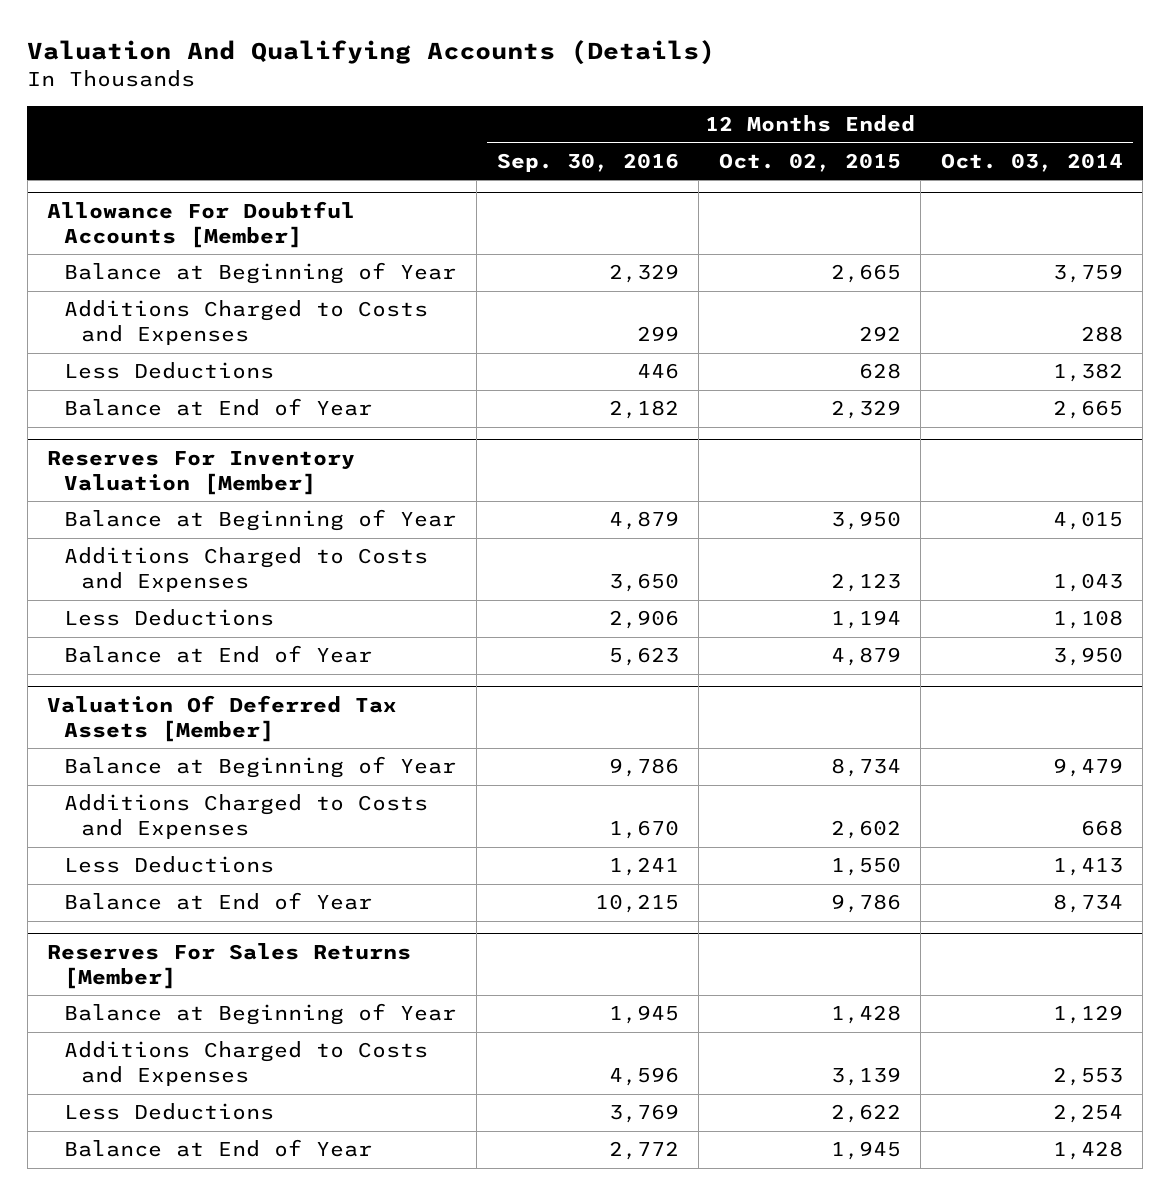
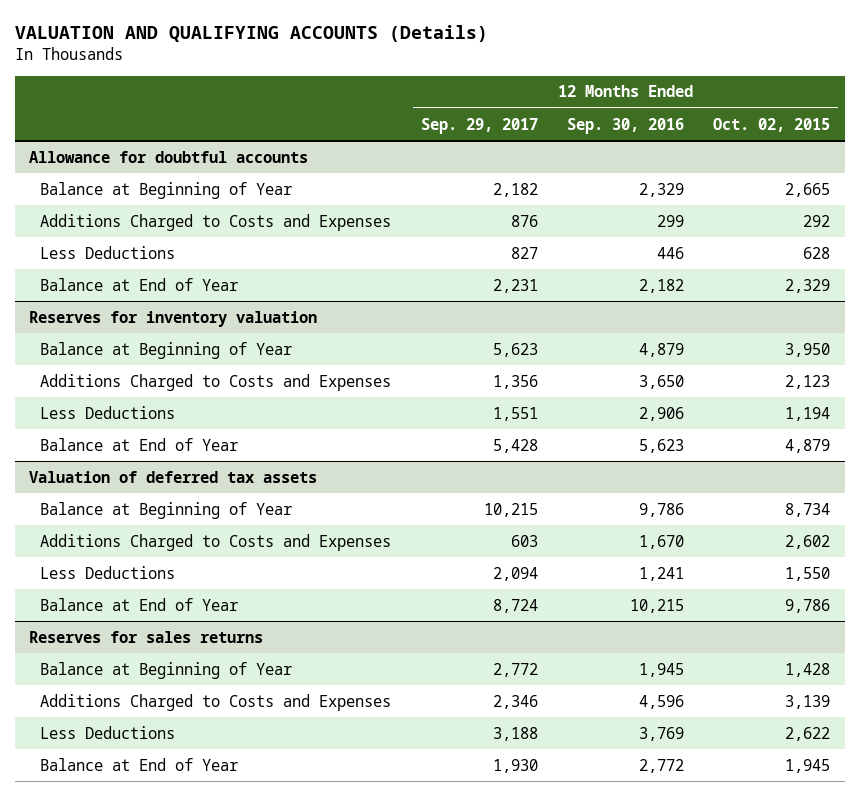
[27,39,716,65] Valuation And Qualifying Accounts (Details) -> [14,24,488,42] VALUATION AND QUALIFYING ACCOUNTS (Details)
[940,152,1123,172] Oct. 03, 2014 -> none
none -> [420,117,538,134] Sep. 29, 2017
[47,200,356,248] Allowance For Doubtful Accounts [Member] -> [29,150,309,163] Allowance for doubtful accounts
[47,450,356,495] Reserves For Inventory Valuation [Member] -> [29,310,318,327] Reserves for inventory valuation
[47,694,398,742] Valuation Of Deferred Tax Assets [Member] -> [29,470,318,483] Valuation of deferred tax assets
[47,942,412,989] Reserves For Sales Returns [Member] -> [29,630,264,643] Reserves for sales returns

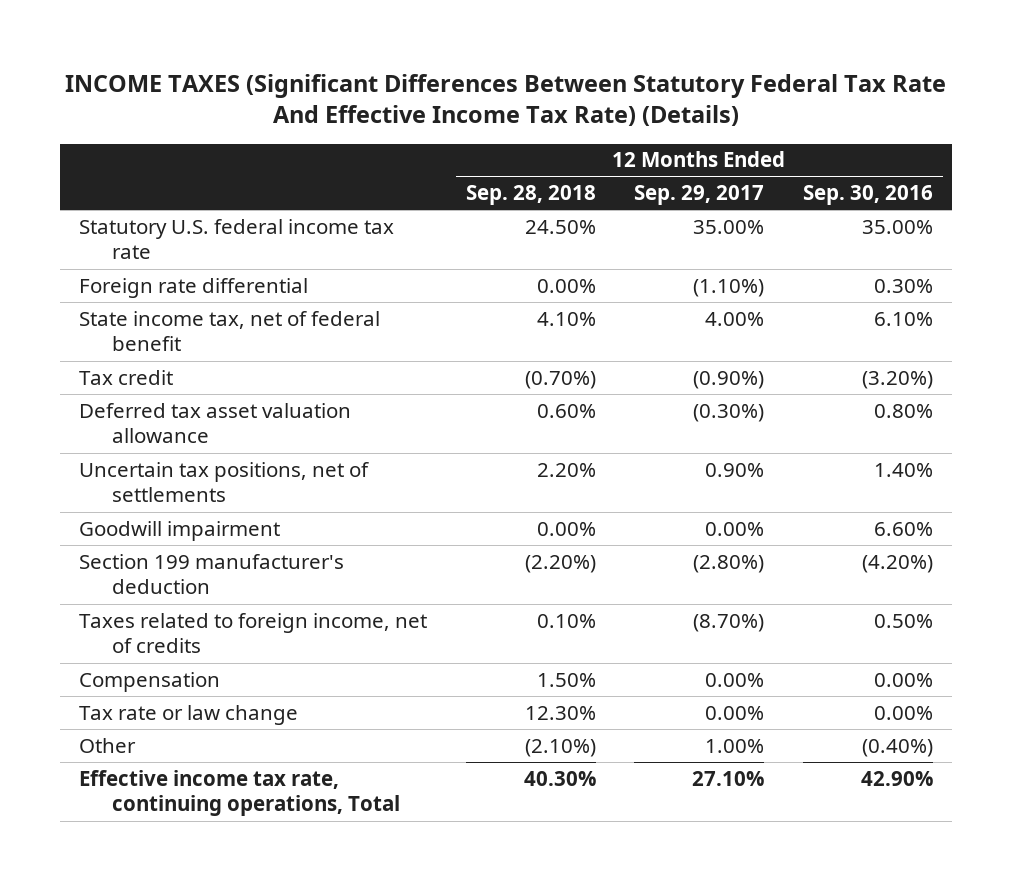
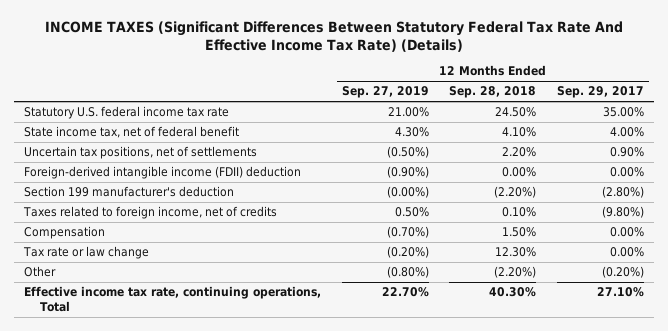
[802,185,933,206] Sep. 30, 2016 -> none
none -> [341,86,429,99] Sep. 27, 2019
[79,277,309,298] Foreign rate differential -> none
[79,369,174,385] Tax credit -> none
[79,402,352,444] Deferred tax asset valuation allowance -> none
[79,520,281,541] Goodwill impairment -> none
none -> [24,166,302,180] Foreign-derived intangible income (FDII) deduction
[693,613,765,632] (8.70%) -> [602,206,645,219] (9.80%)
[524,738,596,757] (2.10%) -> [494,266,537,279] (2.20%)
[705,738,765,753] 1.00% -> [602,266,645,279] (0.20%)

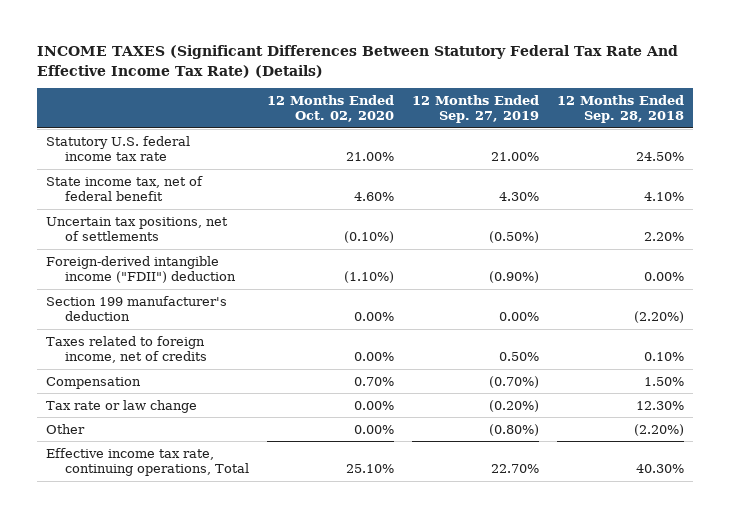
[557,86,645,99] Sep. 29, 2017 -> none
none -> [267,94,395,123] 12 Months Ended Oct. 02, 2020
[24,166,302,180] Foreign-derived intangible income (FDII) deduction -> [46,255,237,284] Foreign-derived intangible income ("FDII") deduction
[386,186,429,199] (0.00%) -> [499,312,540,322] 0.00%

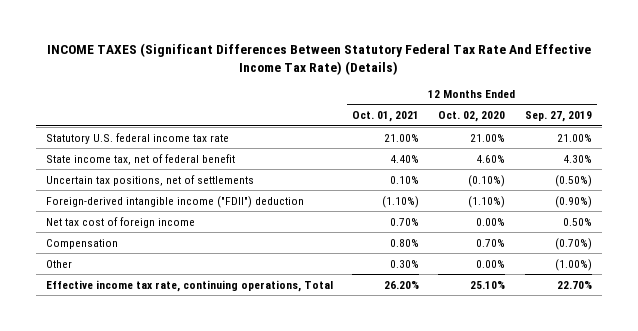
[556,94,684,124] 12 Months Ended Sep. 28, 2018 -> none
none -> [352,111,420,123] Oct. 01, 2021
[46,295,228,322] Section 199 manufacturer's deduction -> none
[46,335,208,364] Taxes related to foreign income, net of credits -> [45,216,195,228] Net tax cost of foreign income
[46,399,198,413] Tax rate or law change -> none
[489,423,540,436] (0.80%) -> [554,258,592,271] (1.00%)

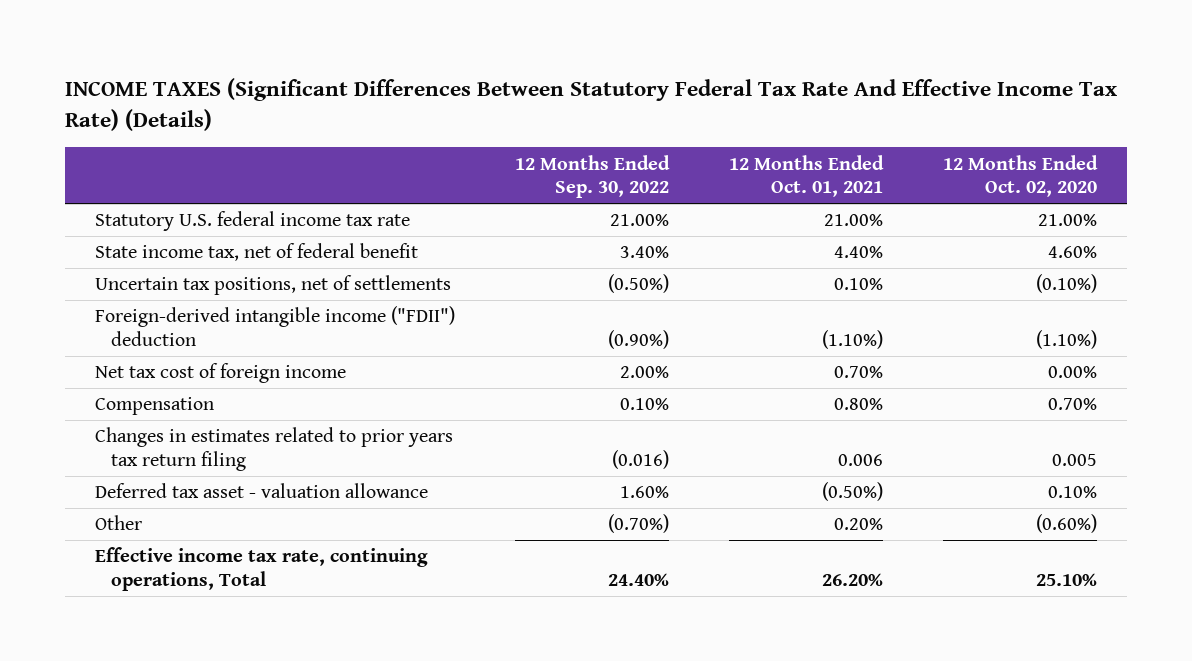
[524,111,592,123] Sep. 27, 2019 -> none
none -> [514,154,670,199] 12 Months Ended Sep. 30, 2022
none -> [94,427,453,472] Changes in estimates related to prior years tax return filing
none -> [94,483,428,499] Deferred tax asset - valuation allowance
[390,259,420,268] 0.30% -> [833,518,883,531] 0.20%
[476,259,506,268] 0.00% -> [1036,514,1098,534] (0.60%)

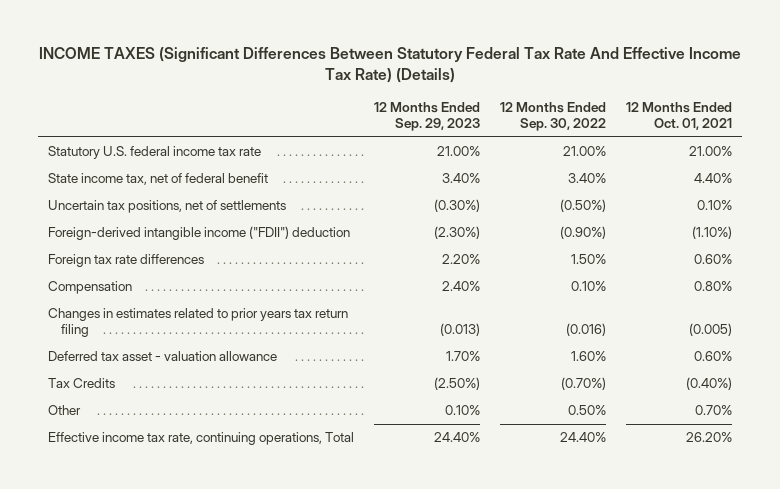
[943,154,1099,198] 12 Months Ended Oct. 02, 2020 -> none
none -> [374,102,481,132] 12 Months Ended Sep. 29, 2023
[94,363,346,384] Net tax cost of foreign income -> none
none -> [48,254,205,268] Foreign tax rate differences
[837,454,883,467] 0.006 -> [689,323,733,337] (0.005)
[821,482,883,502] (0.50%) -> [694,351,733,362] 0.60%
none -> [48,378,116,389] Tax Credits
[607,514,669,534] (0.70%) -> [568,405,607,416] 0.50%
[833,518,883,531] 0.20% -> [695,405,733,416] 0.70%

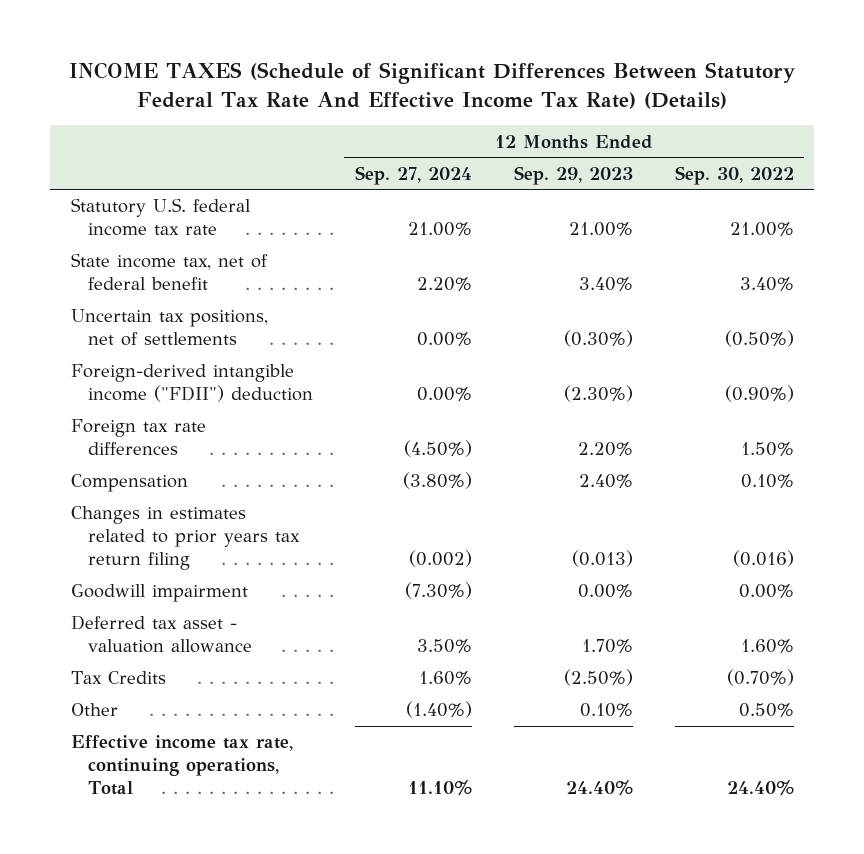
[39,47,742,84] INCOME TAXES (Significant Differences Between Statutory Federal Tax Rate And Effective Income Tax Rate) (Details) -> [69,62,796,109] INCOME TAXES (Schedule of Significant Differences Between Statutory Federal Tax Rate And Effective Income Tax Rate) (Details)
[626,102,733,131] 12 Months Ended Oct. 01, 2021 -> none
none -> [354,165,472,185] Sep. 27, 2024
none -> [70,584,248,603] Goodwill impairment

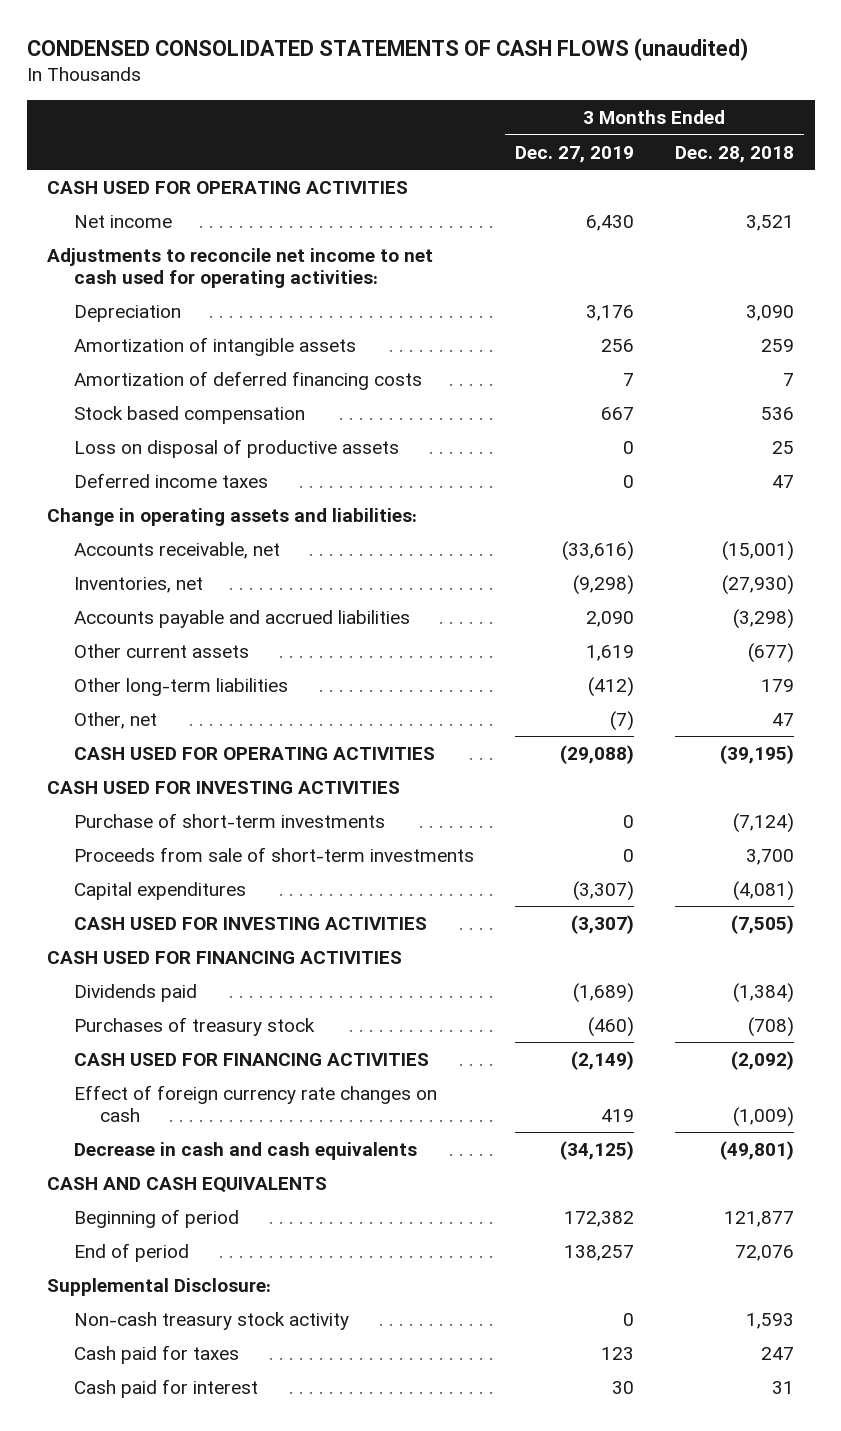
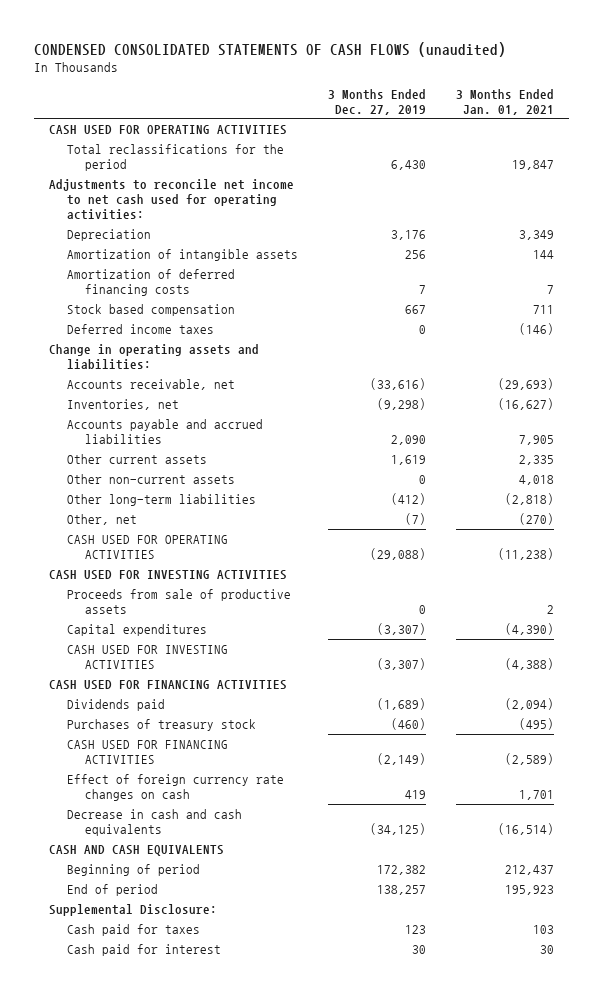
[674,145,794,163] Dec. 28, 2018 -> none
none -> [455,88,554,115] 3 Months Ended Jan. 01, 2021
[73,214,172,228] Net income -> [66,144,284,171] Total reclassifications for the period
[73,438,399,458] Loss on disposal of productive assets -> none
none -> [66,474,235,485] Other non-current assets
[73,812,385,828] Purchase of short-term investments -> none
[73,846,474,862] Proceeds from sale of short-term investments -> none
none -> [66,589,291,614] Proceeds from sale of productive assets
[73,1311,349,1330] Non-cash treasury stock activity -> none

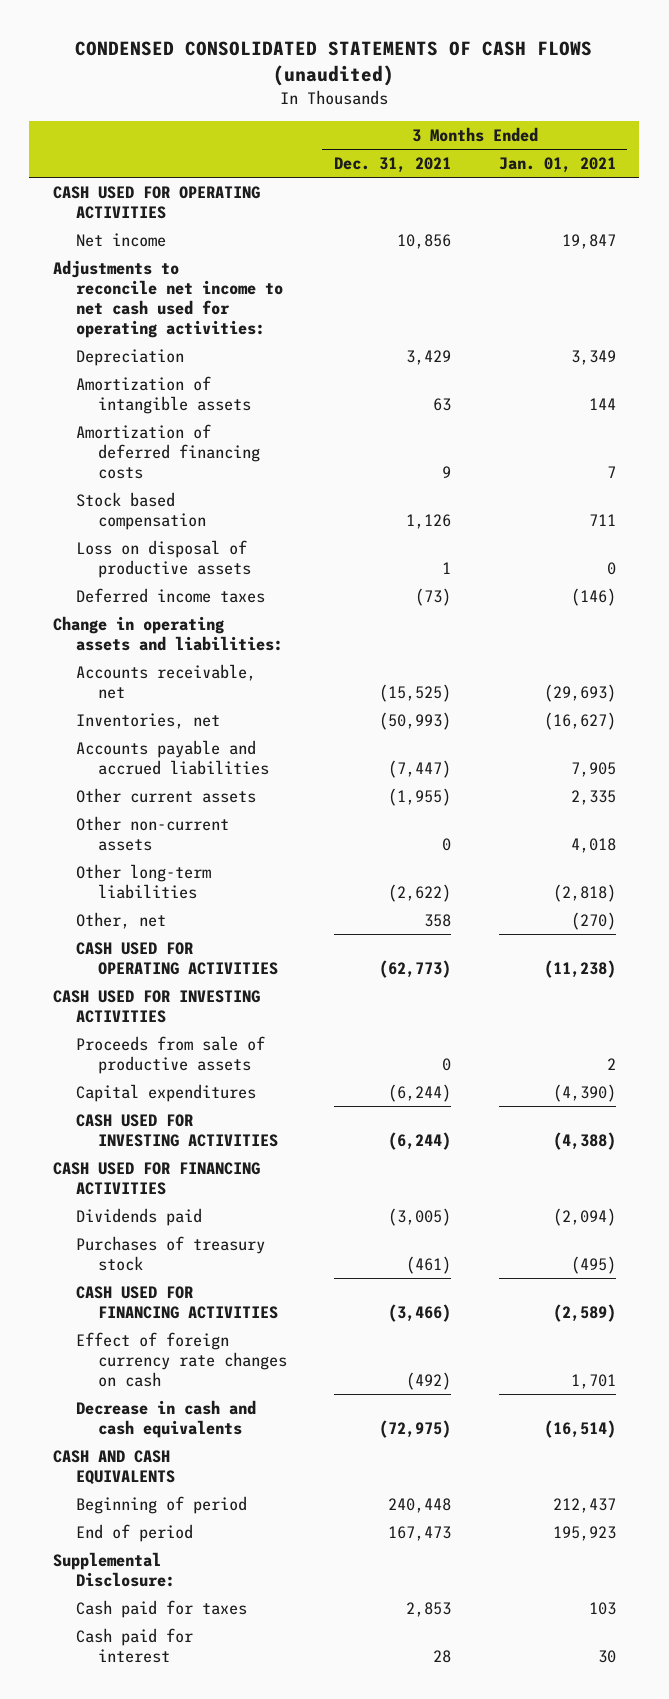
[327,88,426,115] 3 Months Ended Dec. 27, 2019 -> none
none -> [334,157,452,174] Dec. 31, 2021
[66,144,284,171] Total reclassifications for the period -> [75,233,166,248] Net income
none -> [75,540,252,578] Loss on disposal of productive assets

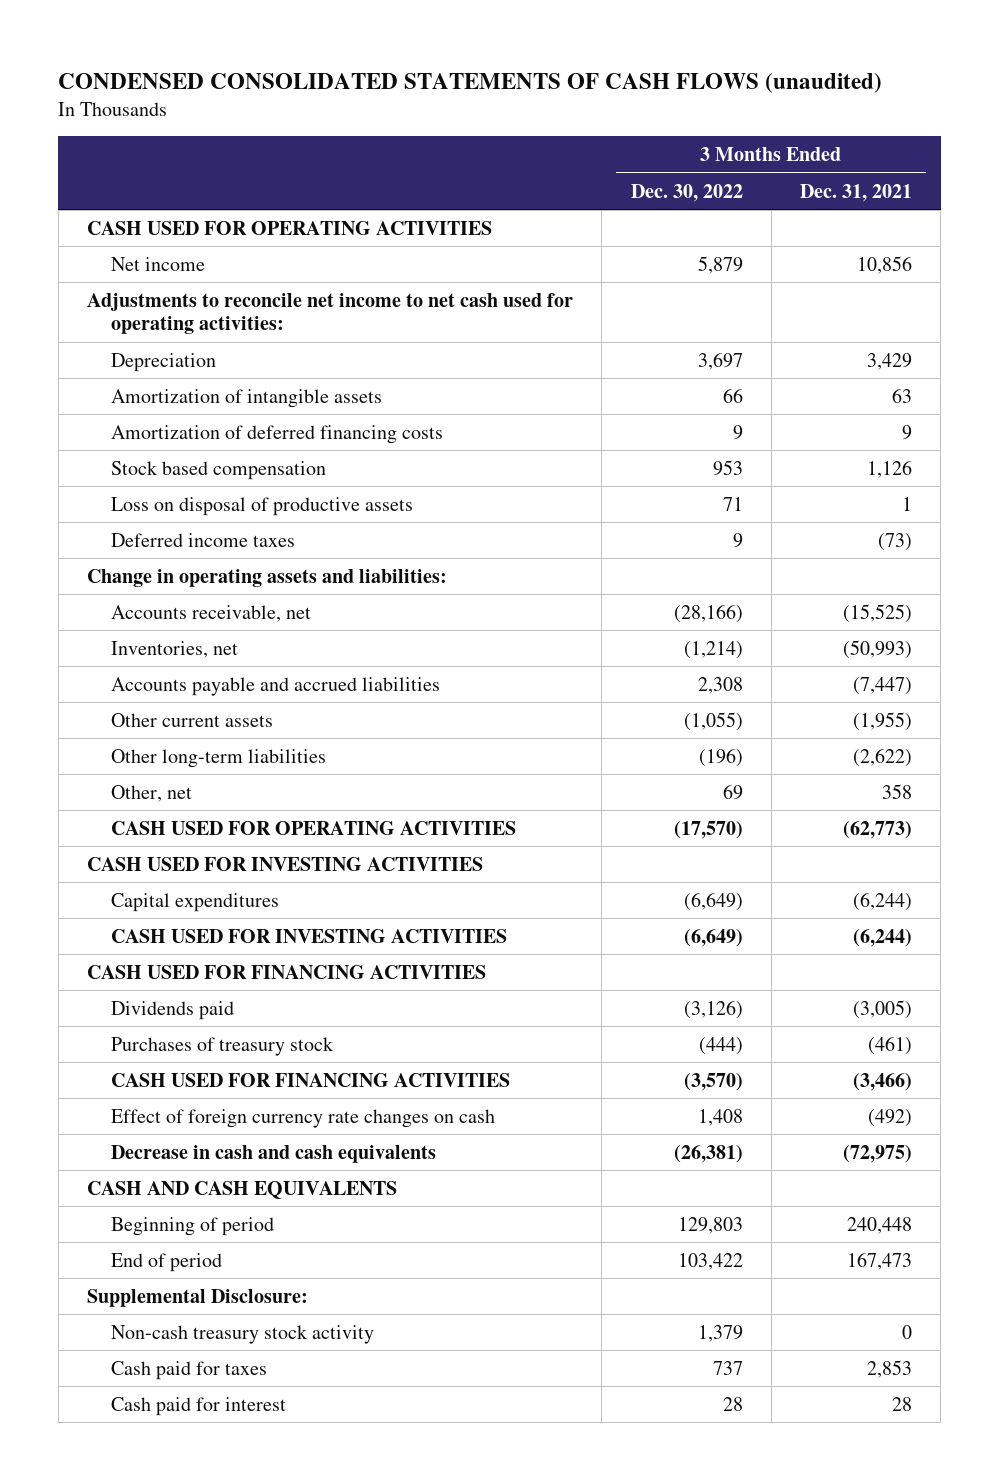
[498,157,616,174] Jan. 01, 2021 -> none
none -> [630,183,743,202] Dec. 30, 2022
[75,816,229,851] Other non-current assets -> none
[75,1036,265,1074] Proceeds from sale of productive assets -> none
none -> [110,1324,374,1344] Non-cash treasury stock activity

